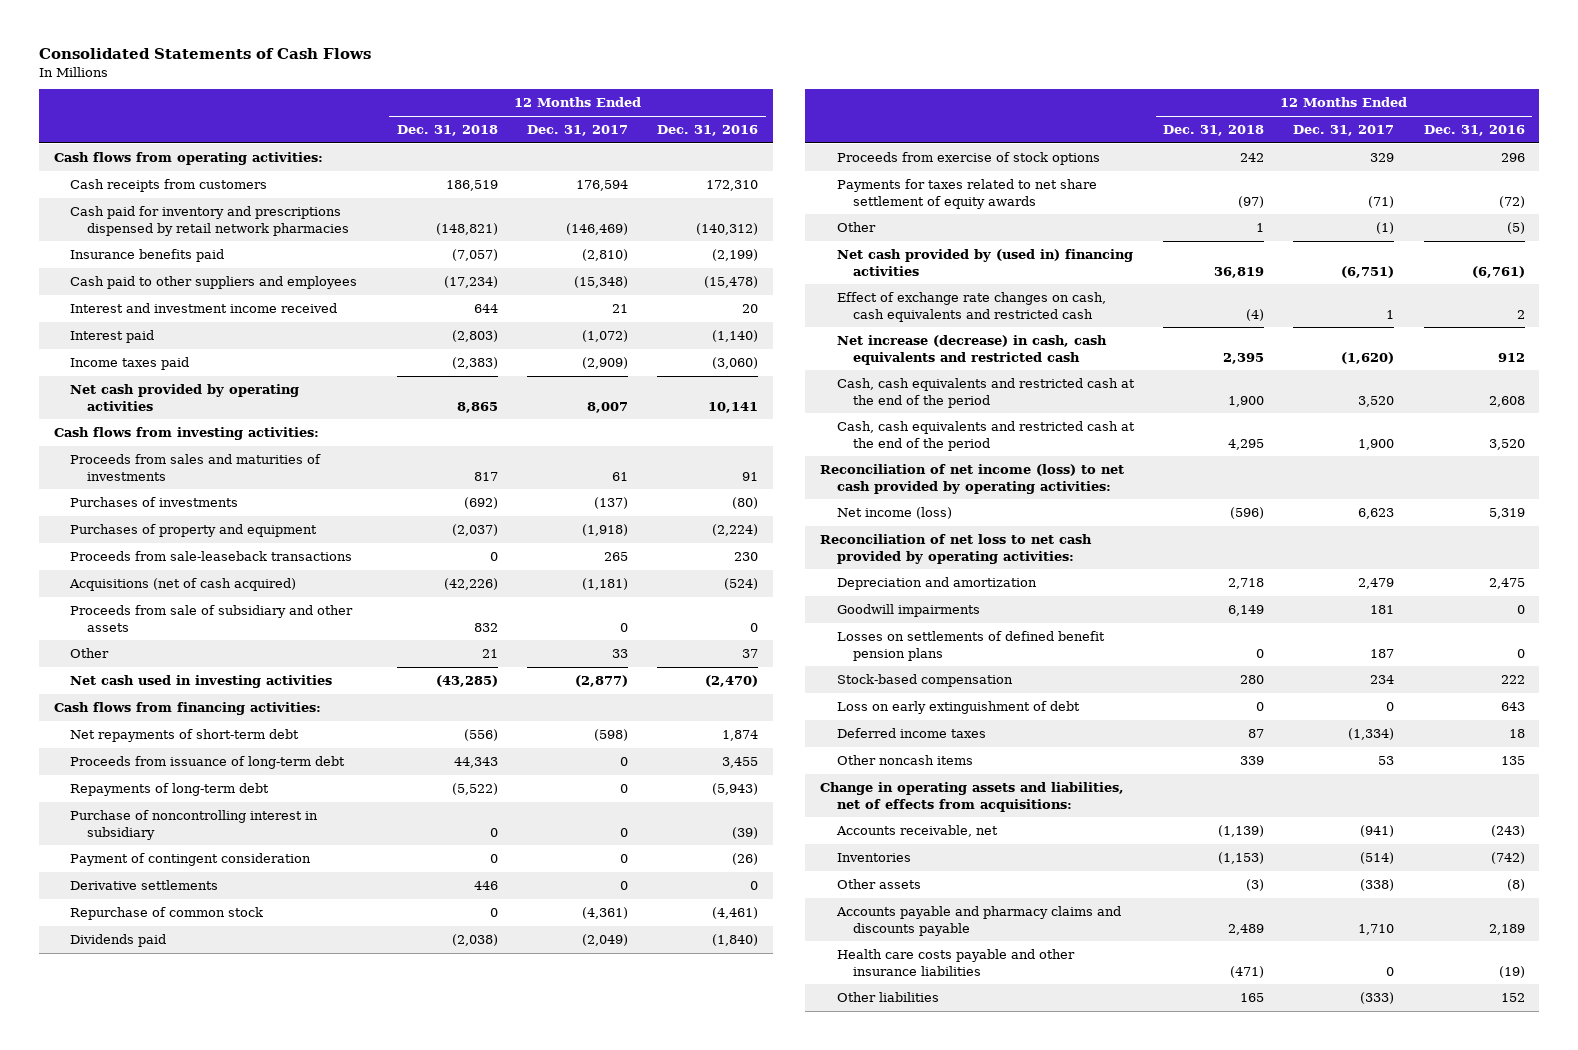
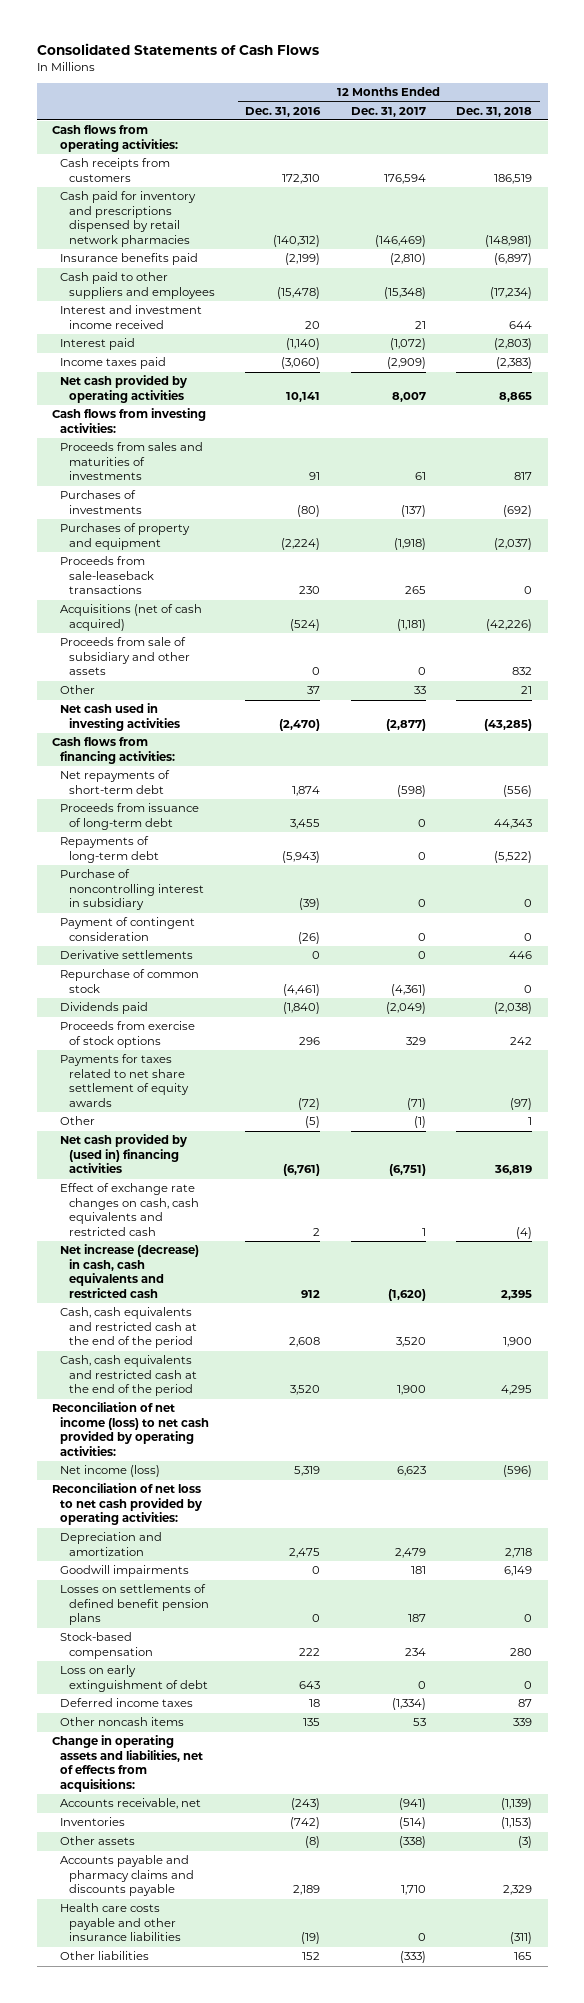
[435,222,498,235] (148,821) -> [485,234,533,247] (148,981)
[451,249,498,262] (7,057) -> [494,253,533,266] (6,897)
[1227,923,1264,935] 2,489 -> [503,1885,533,1896] 2,329
[1229,965,1264,978] (471) -> [510,1932,533,1945] (311)

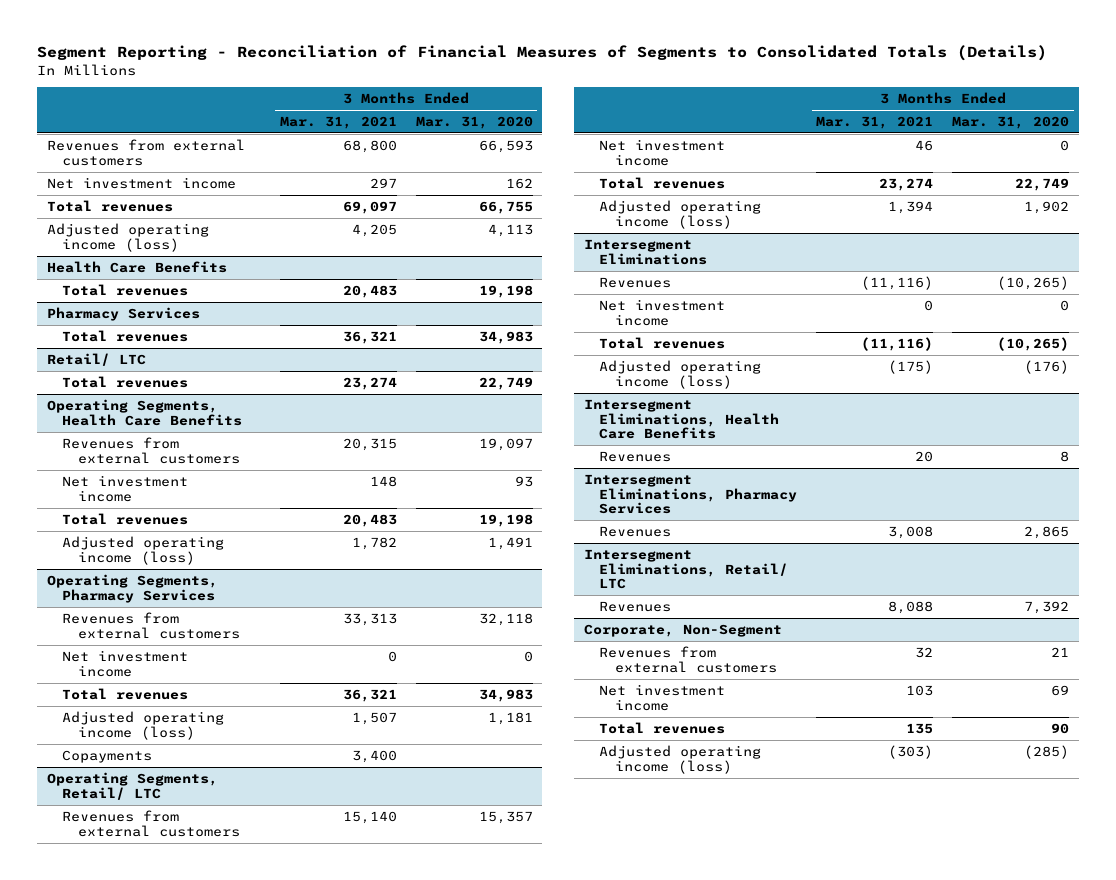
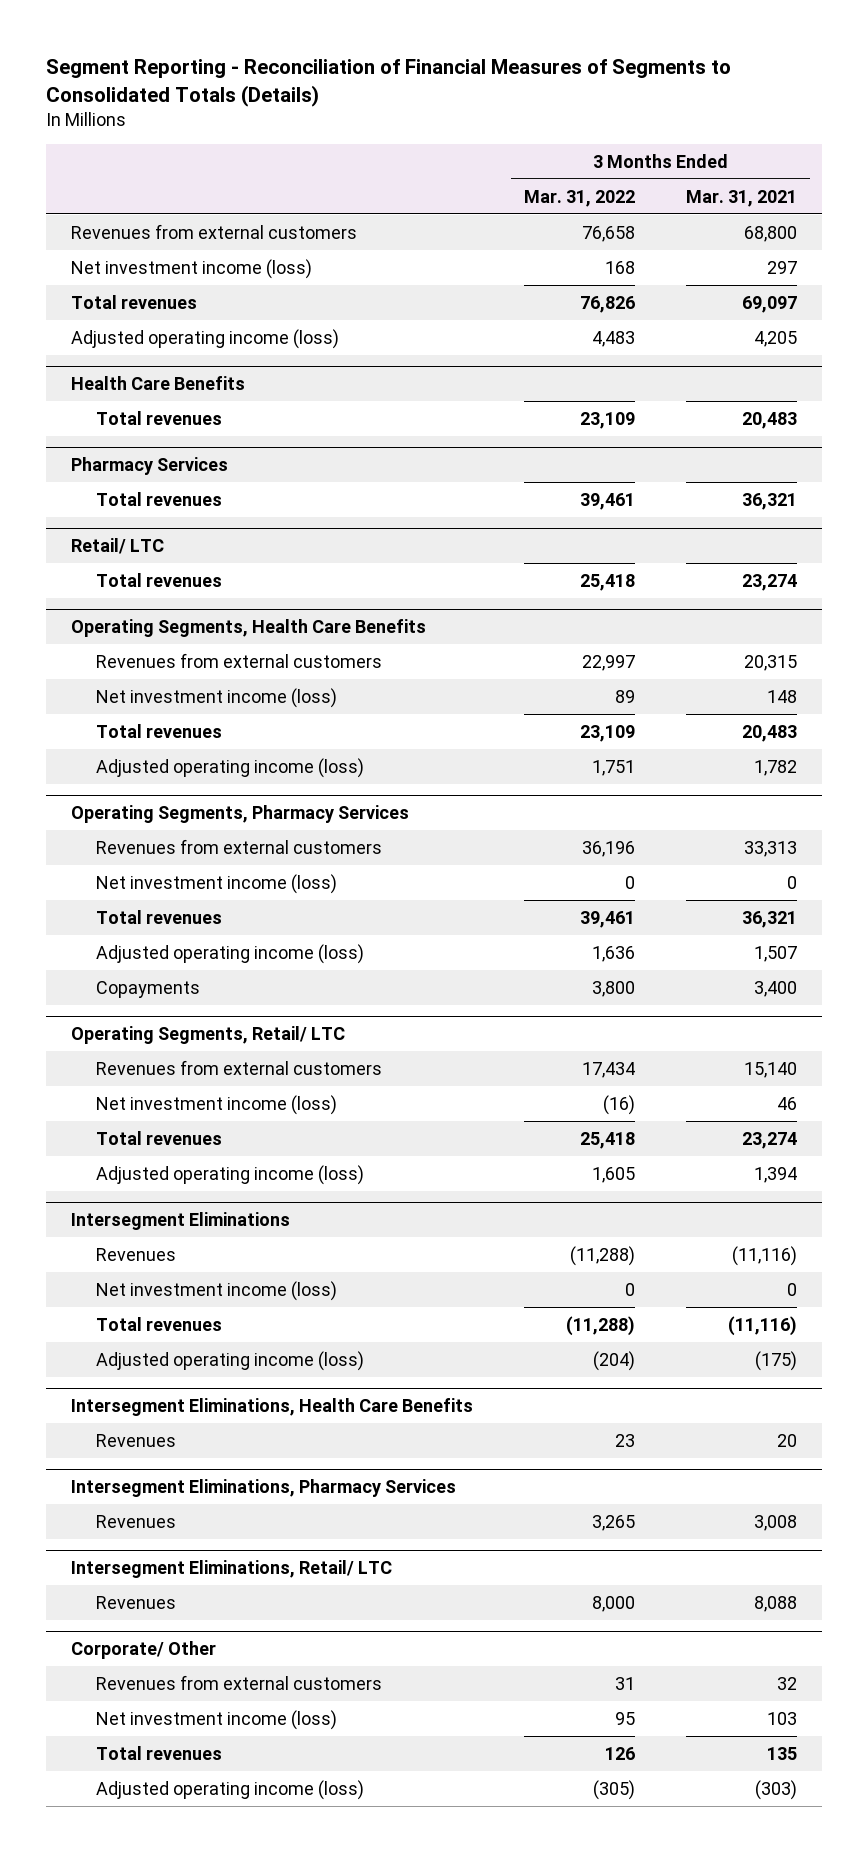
[415,116,533,130] Mar. 31, 2020 -> none
none -> [524,189,636,207] Mar. 31, 2022
[46,176,236,189] Net investment income -> [71,258,313,279] Net investment income (loss)
[62,474,189,502] Net investment income -> [96,687,338,708] Net investment income (loss)
[62,649,189,677] Net investment income -> [96,873,338,894] Net investment income (loss)
[599,138,726,166] Net investment income -> [96,1094,338,1115] Net investment income (loss)
[599,298,726,326] Net investment income -> [96,1280,338,1301] Net investment income (loss)
[583,623,782,637] Corporate, Non-Segment -> [71,1641,217,1660] Corporate/ Other
[599,683,726,711] Net investment income -> [96,1709,338,1730] Net investment income (loss)

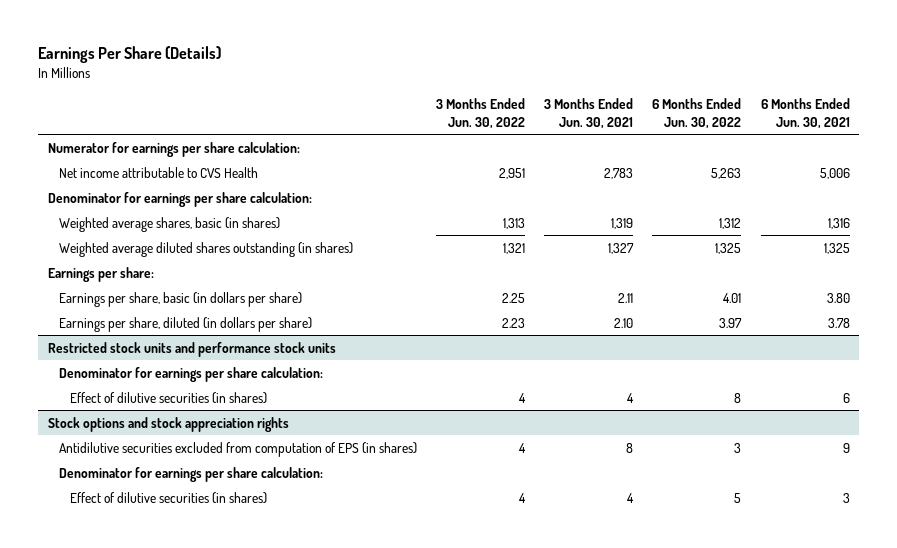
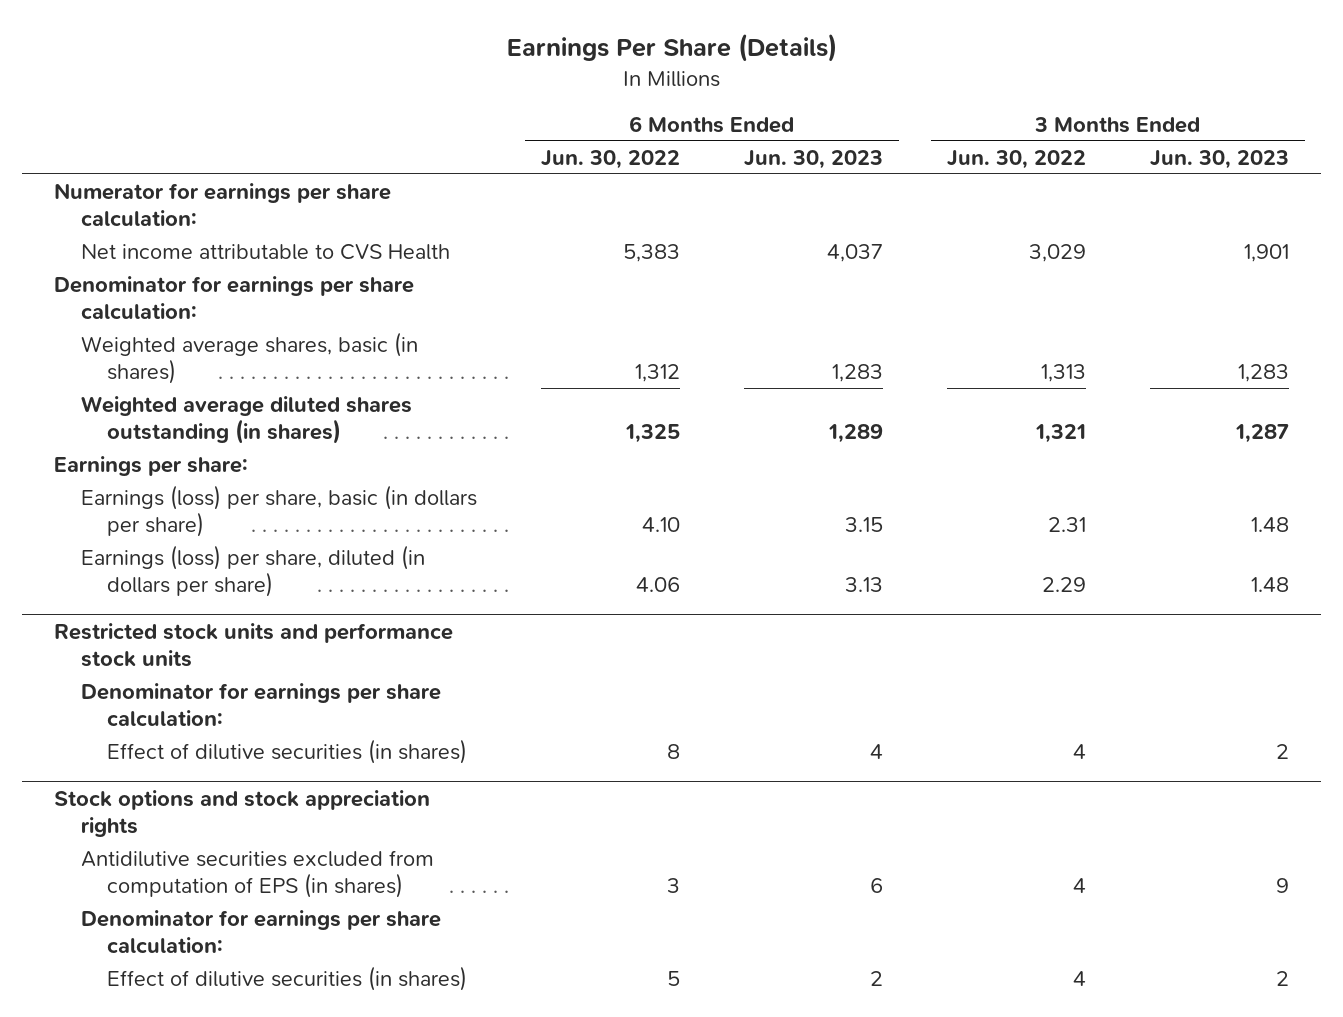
[544,98,634,129] 3 Months Ended Jun. 30, 2021 -> none
[760,98,850,129] 6 Months Ended Jun. 30, 2021 -> none
none -> [743,149,883,169] Jun. 30, 2023
none -> [1150,149,1290,169] Jun. 30, 2023
[499,167,526,179] 2,951 -> [1028,243,1086,262] 3,029
[711,167,742,179] 5,263 -> [622,243,680,262] 5,383
[58,291,302,307] Earnings per share, basic (in dollars per share) -> [80,484,477,538] Earnings (loss) per share, basic (in dollars per share)
[502,292,526,303] 2.25 -> [1047,517,1086,533] 2.31
[723,292,742,303] 4.01 -> [641,517,680,533] 4.10
[58,316,312,332] Earnings per share, diluted (in dollars per share) -> [80,544,425,598] Earnings (loss) per share, diluted (in dollars per share)
[502,317,526,328] 2.23 -> [1041,577,1086,593] 2.29
[719,317,743,328] 3.97 -> [635,577,680,593] 4.06

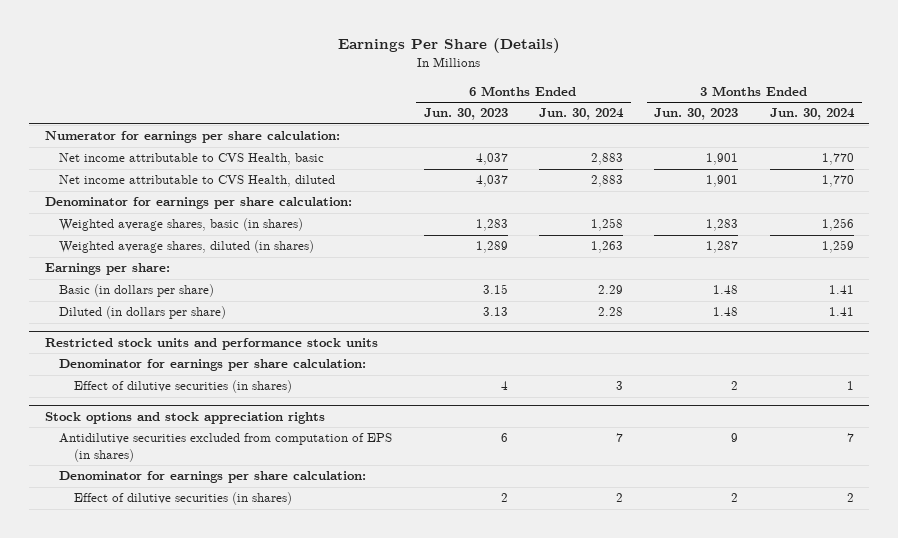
[540,149,680,169] Jun. 30, 2022 -> none
[946,149,1086,169] Jun. 30, 2022 -> none
none -> [538,108,624,121] Jun. 30, 2024
none -> [769,108,855,121] Jun. 30, 2024
[80,243,450,260] Net income attributable to CVS Health -> [59,153,325,166] Net income attributable to CVS Health, basic
none -> [59,175,336,188] Net income attributable to CVS Health, diluted
[80,395,412,445] Weighted average diluted shares outstanding (in shares) -> [59,240,315,254] Weighted average shares, diluted (in shares)
[80,484,477,538] Earnings (loss) per share, basic (in dollars per share) -> [59,284,215,298] Basic (in dollars per share)
[80,544,425,598] Earnings (loss) per share, diluted (in dollars per share) -> [59,306,227,320] Diluted (in dollars per share)

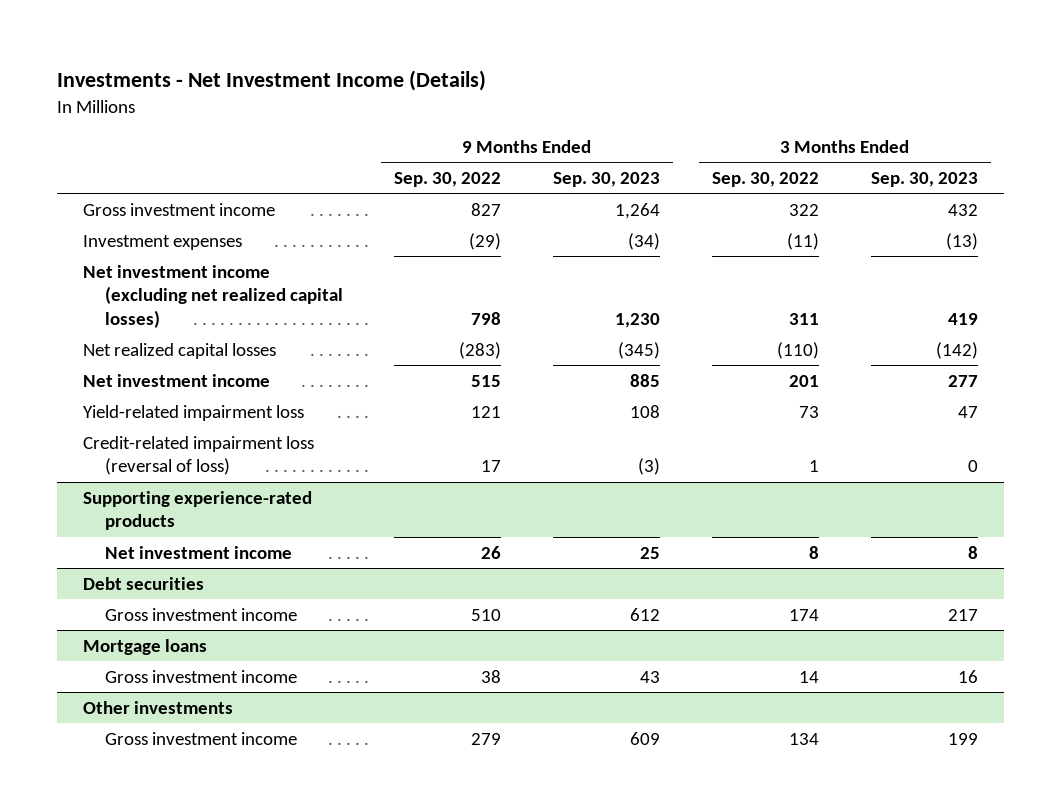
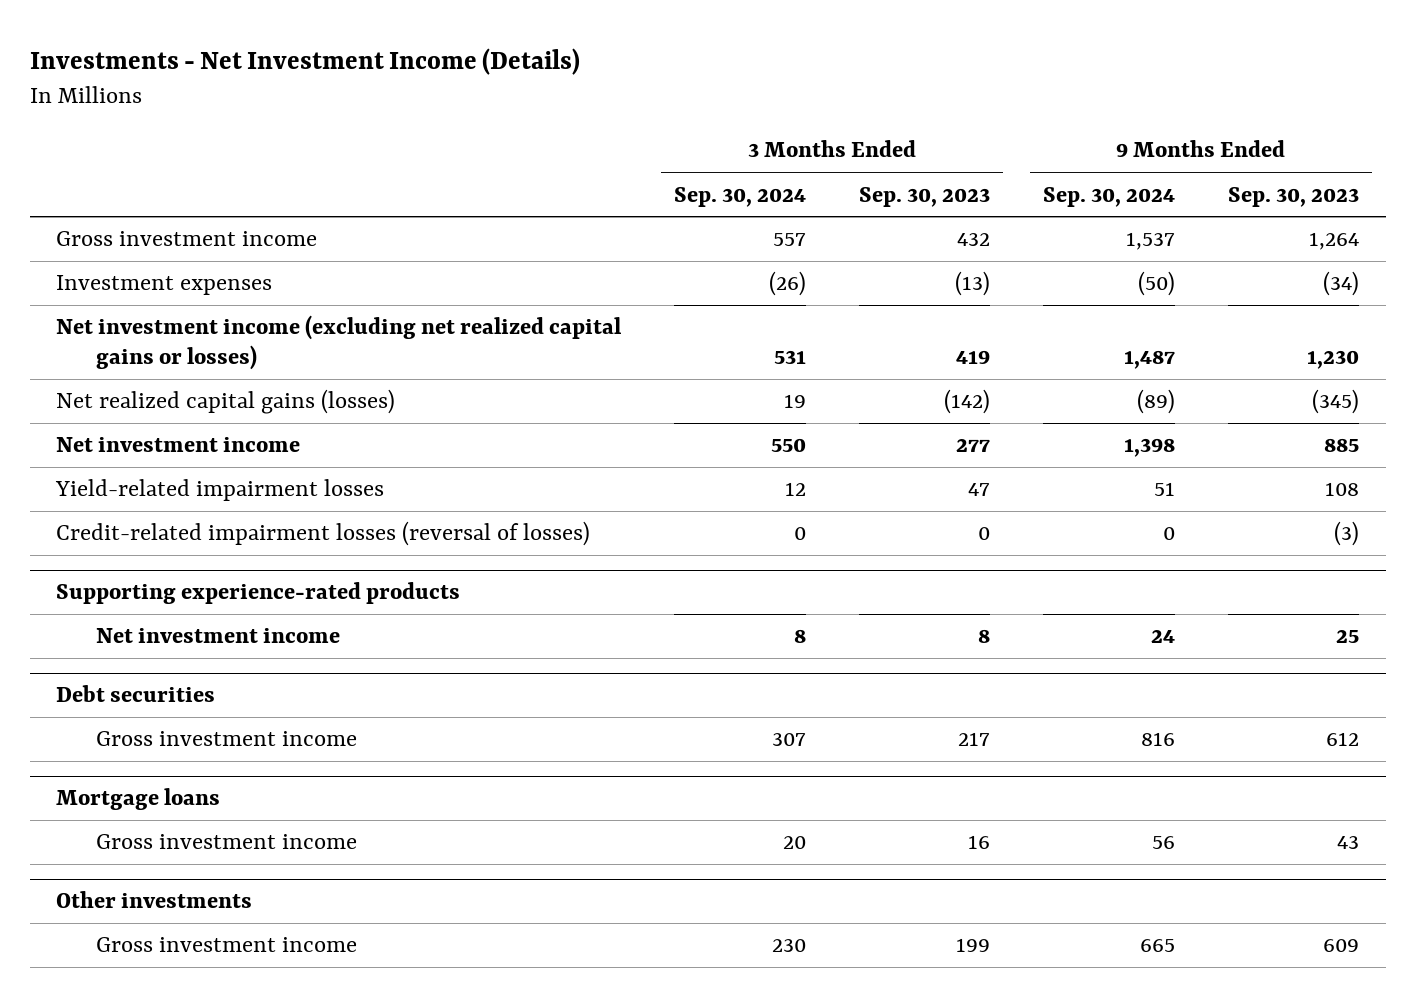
[394,172,502,188] Sep. 30, 2022 -> none
[712,172,820,188] Sep. 30, 2022 -> none
none -> [674,186,807,207] Sep. 30, 2024
none -> [1043,186,1176,207] Sep. 30, 2024
[83,264,343,328] Net investment income (excluding net realized capital losses) -> [56,315,622,371] Net investment income (excluding net realized capital gains or losses)
[83,342,277,359] Net realized capital losses -> [56,389,396,415] Net realized capital gains (losses)
[83,404,305,421] Yield-related impairment loss -> [55,479,385,502] Yield-related impairment losses
[83,435,315,476] Credit-related impairment loss (reversal of loss) -> [56,521,591,547] Credit-related impairment losses (reversal of losses)

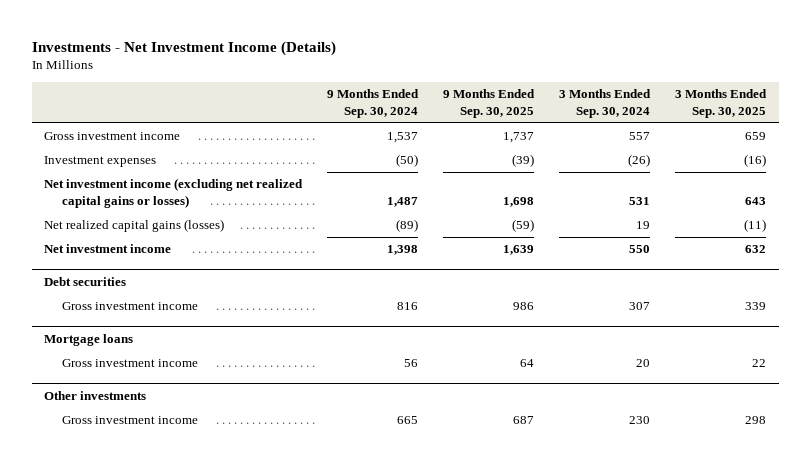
[859,186,991,207] Sep. 30, 2023 -> none
[1228,186,1360,207] Sep. 30, 2023 -> none
none -> [443,89,536,118] 9 Months Ended Sep. 30, 2025
none -> [675,89,768,118] 3 Months Ended Sep. 30, 2025
[55,479,385,502] Yield-related impairment losses -> none
[56,521,591,547] Credit-related impairment losses (reversal of losses) -> none
[56,582,461,605] Supporting experience-rated products -> none
[96,628,341,644] Net investment income -> none

